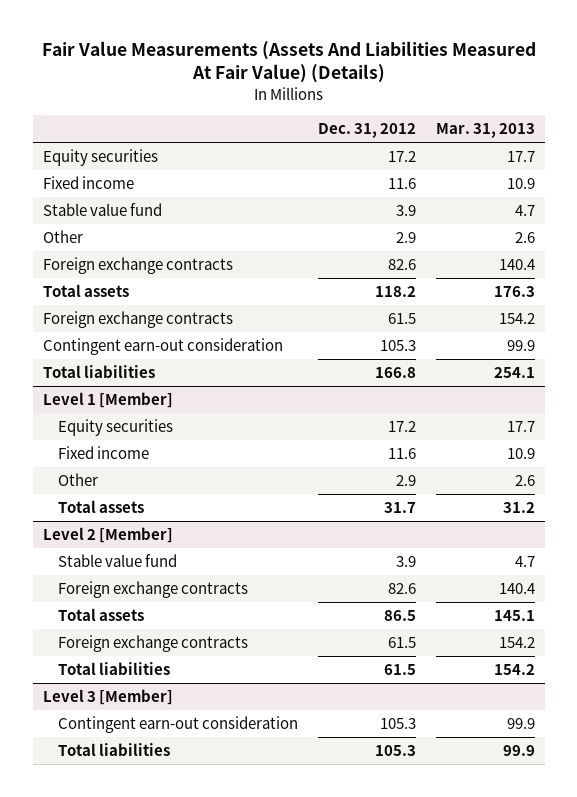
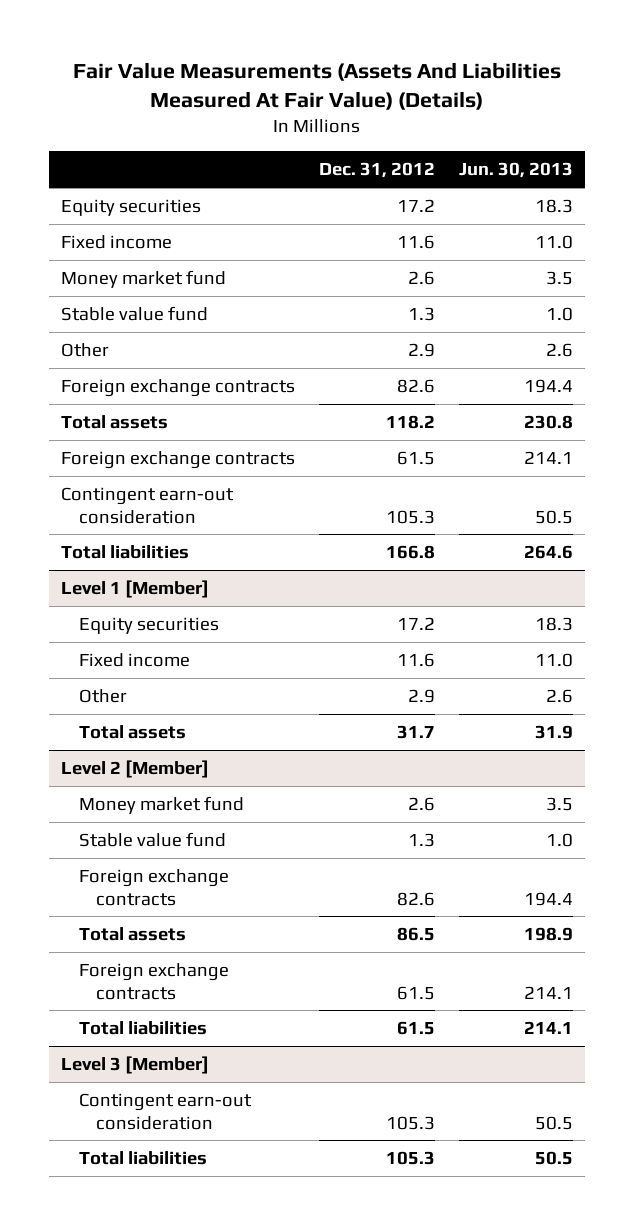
[435,122,535,138] Mar. 31, 2013 -> none
none -> [459,162,574,179] Jun. 30, 2013
none -> [61,270,227,289] Money market fund
[396,205,417,217] 3.9 -> [408,307,436,322] 1.3
none -> [78,796,244,815] Money market fund
[396,556,417,568] 3.9 -> [408,833,436,848] 1.3

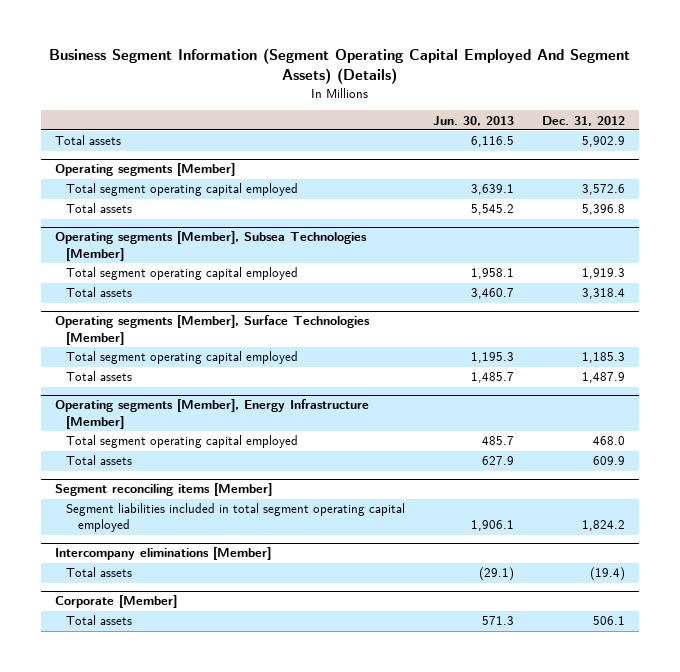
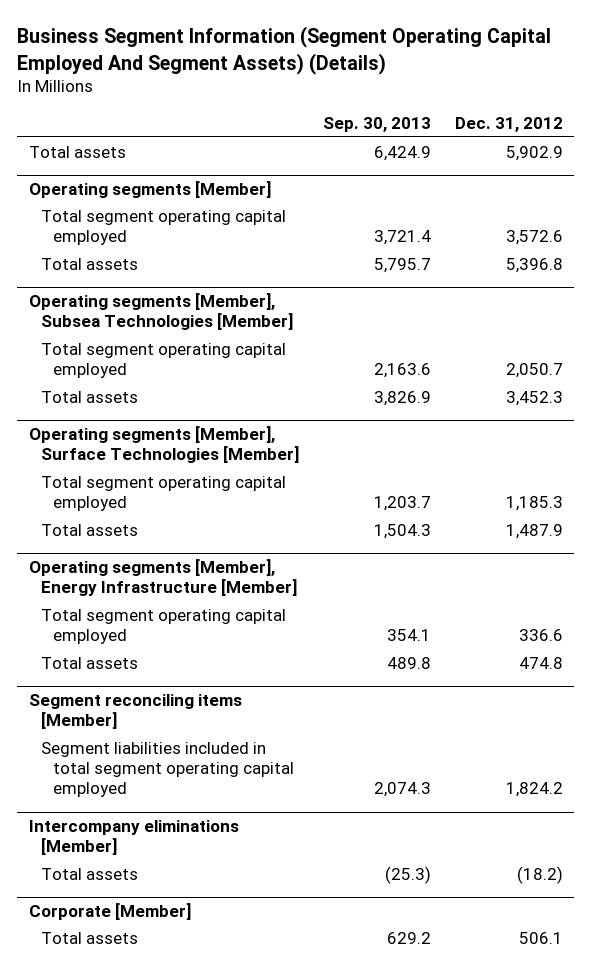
[433,115,515,126] Jun. 30, 2013 -> none
none -> [322,116,431,132] Sep. 30, 2013
[582,268,626,280] 1,919.3 -> [505,362,563,378] 2,050.7
[582,288,626,300] 3,318.4 -> [505,390,563,406] 3,452.3
[593,436,626,446] 468.0 -> [518,628,563,641] 336.6
[593,456,626,466] 609.9 -> [518,656,563,669] 474.8
[590,567,626,582] (19.4) -> [516,865,563,884] (18.2)

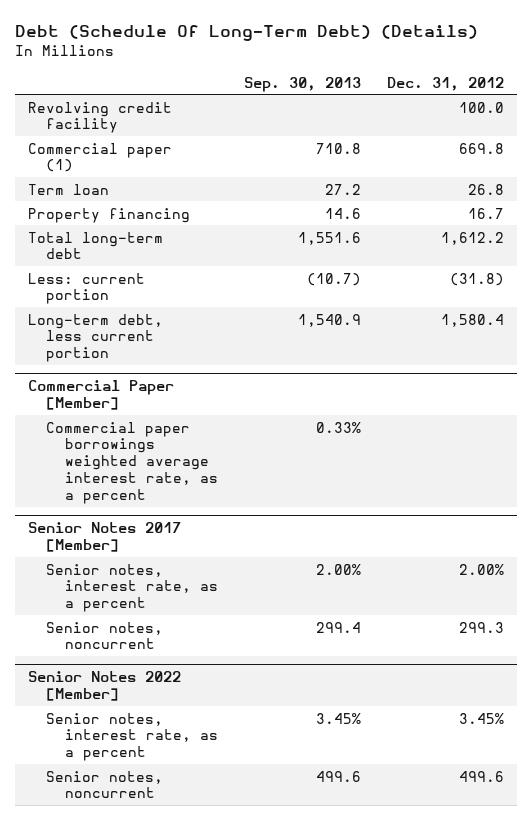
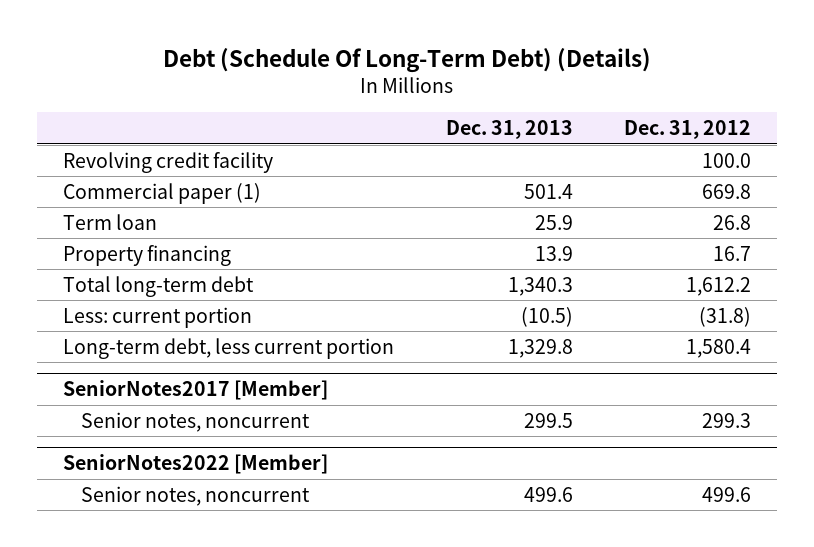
[243,76,361,92] Sep. 30, 2013 -> none
none -> [445,120,573,140] Dec. 31, 2013
[27,379,174,410] Commercial Paper [Member] -> none
[46,421,218,504] Commercial paper borrowings weighted average interest rate, as a percent -> none
[27,521,181,552] Senior Notes 2017 [Member] -> none
[46,563,218,613] Senior notes, interest rate, as a percent -> none
none -> [62,380,328,401] SeniorNotes2017 [Member]
[27,670,181,701] Senior Notes 2022 [Member] -> none
[46,712,218,762] Senior notes, interest rate, as a percent -> none
none -> [62,454,328,475] SeniorNotes2022 [Member]

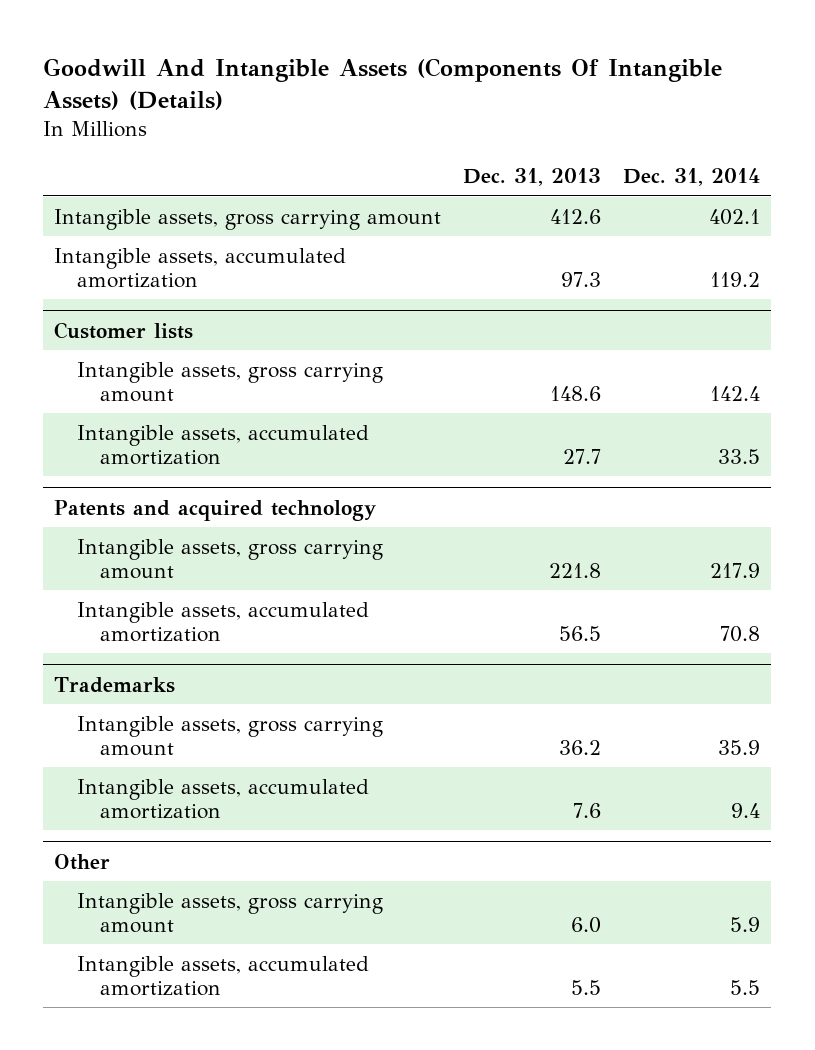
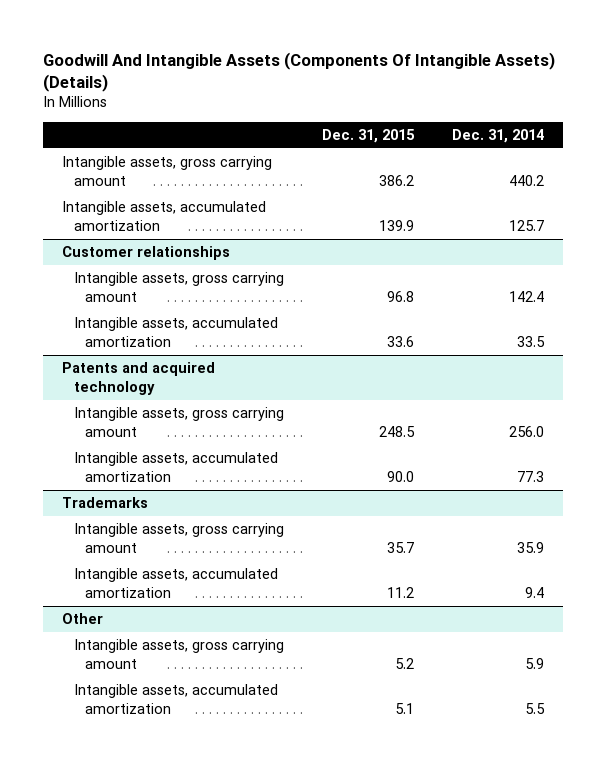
[463,168,602,187] Dec. 31, 2013 -> none
none -> [321,128,415,143] Dec. 31, 2015
[709,208,761,225] 402.1 -> [508,174,544,186] 440.2
[710,271,761,287] 119.2 -> [508,219,544,231] 125.7
[54,321,194,339] Customer lists -> [62,246,231,261] Customer relationships
[710,562,761,578] 217.9 -> [508,425,544,437] 256.0
[720,625,761,642] 70.8 -> [516,470,544,482] 77.3

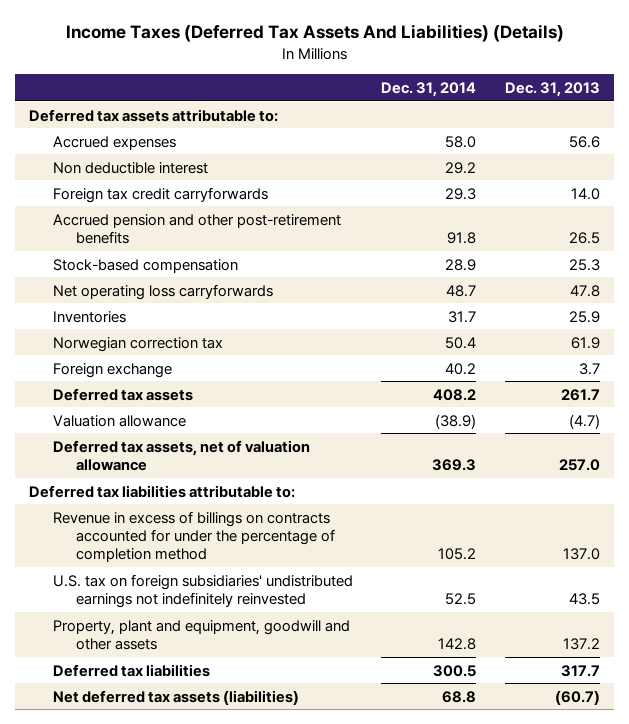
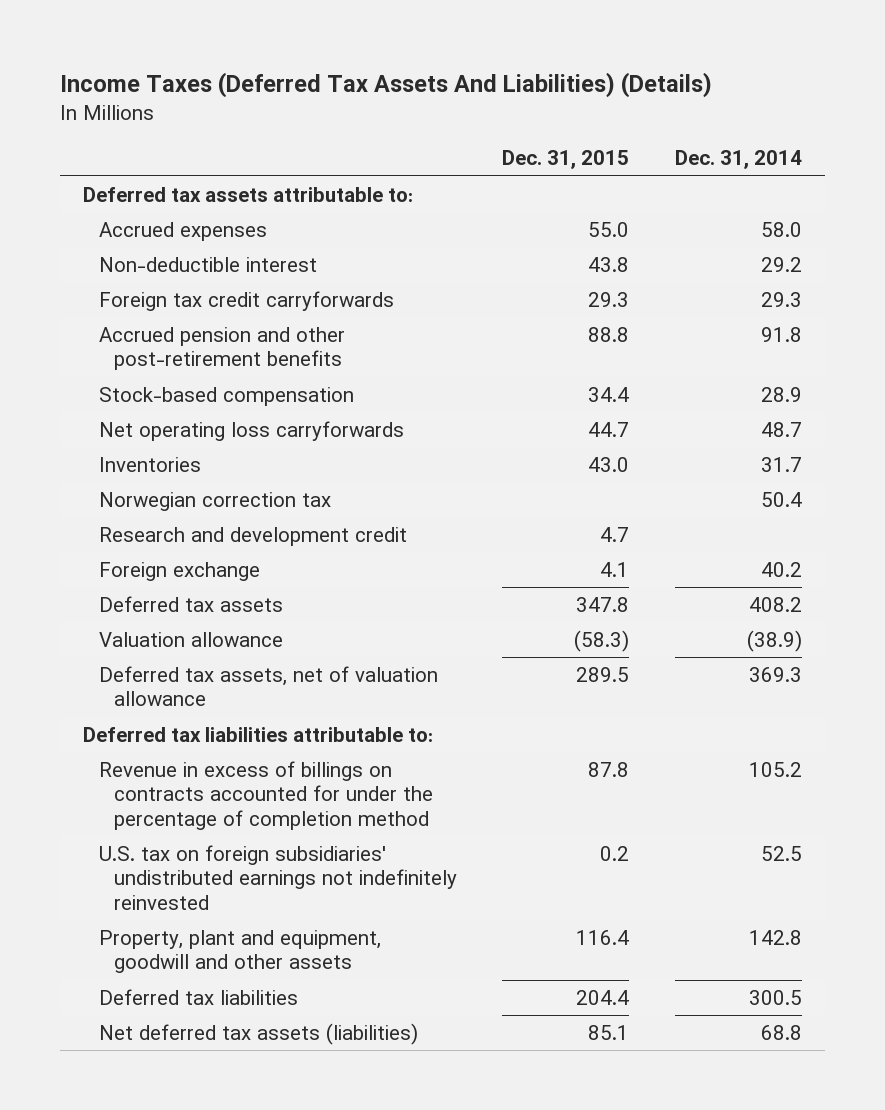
[504,81,600,97] Dec. 31, 2013 -> none
none -> [502,150,630,170] Dec. 31, 2015
[52,161,208,174] Non deductible interest -> [98,257,317,273] Non-deductible interest
none -> [98,527,407,547] Research and development credit

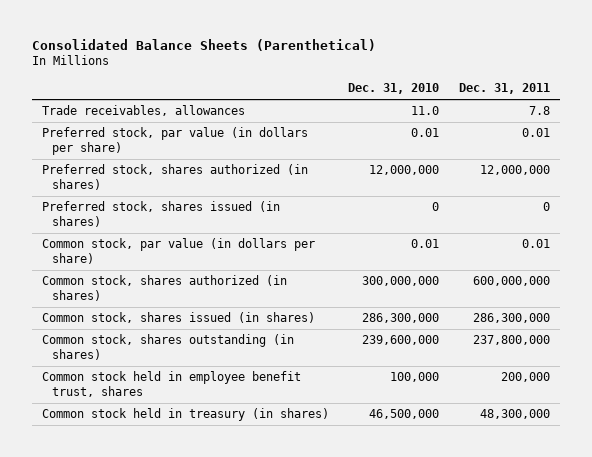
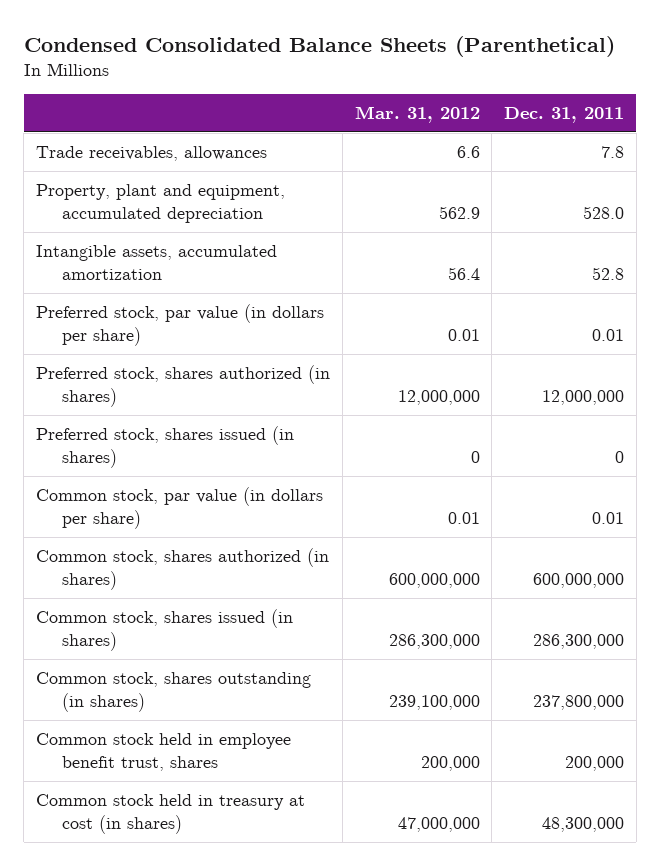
[32,39,377,52] Consolidated Balance Sheets (Parenthetical) -> [23,35,615,57] Condensed Consolidated Balance Sheets (Parenthetical)
[348,83,440,95] Dec. 31, 2010 -> none
none -> [354,105,480,123] Mar. 31, 2012
none -> [36,183,286,224] Property, plant and equipment, accumulated depreciation
none -> [36,244,278,281] Intangible assets, accumulated amortization
[42,408,330,422] Common stock held in treasury (in shares) -> [36,793,306,835] Common stock held in treasury at cost (in shares)

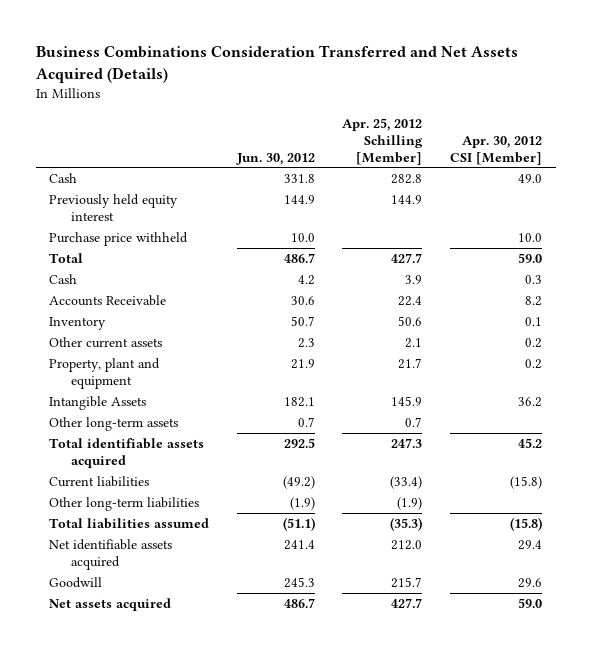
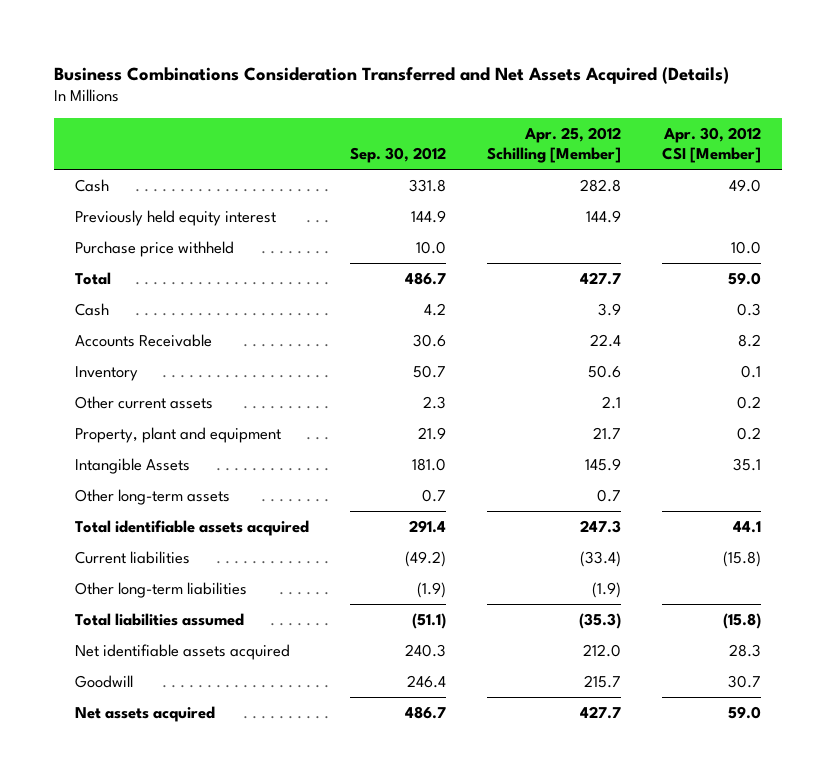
[235,152,315,165] Jun. 30, 2012 -> none
none -> [350,146,447,163] Sep. 30, 2012
[517,397,542,408] 36.2 -> [733,457,762,471] 35.1
[517,438,542,449] 45.2 -> [733,520,762,533] 44.1
[517,540,542,551] 29.4 -> [729,643,762,657] 28.3
[517,578,542,589] 29.6 -> [728,674,762,688] 30.7

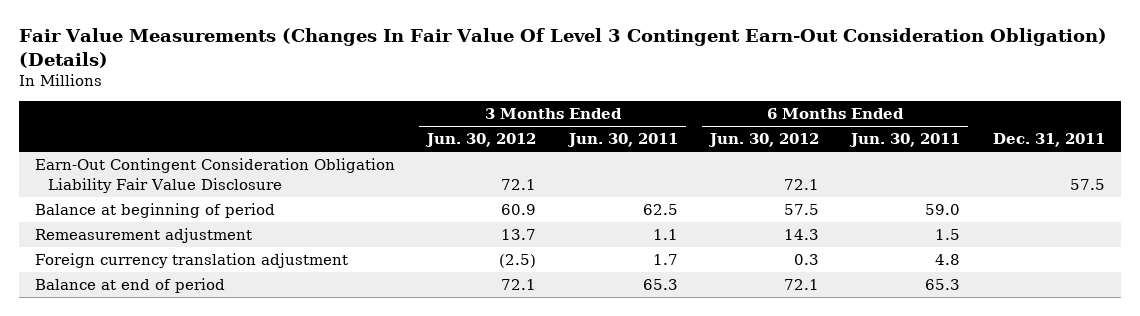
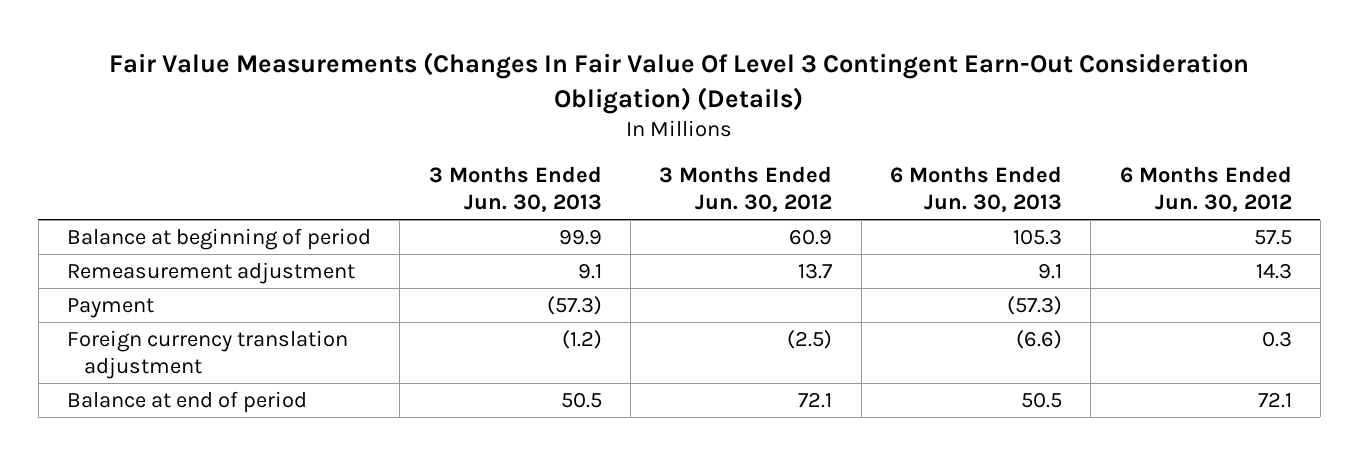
[566,133,678,148] Jun. 30, 2011 -> none
[849,133,961,148] Jun. 30, 2011 -> none
[992,133,1105,148] Dec. 31, 2011 -> none
none -> [428,166,602,213] 3 Months Ended Jun. 30, 2013
none -> [889,166,1062,213] 6 Months Ended Jun. 30, 2013
[35,157,396,193] Earn-Out Contingent Consideration Obligation Liability Fair Value Disclosure -> none
none -> [67,297,155,318] Payment

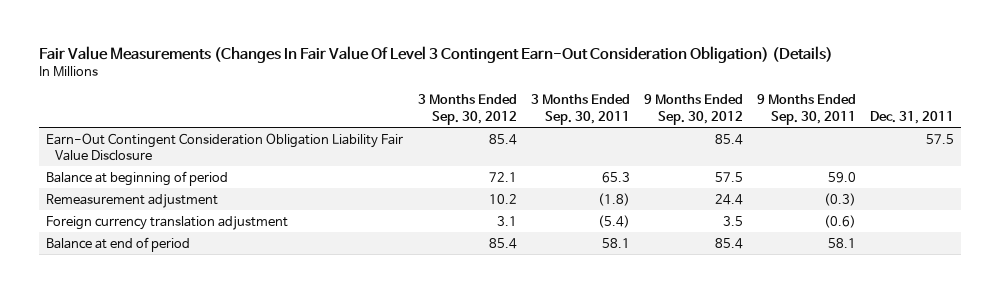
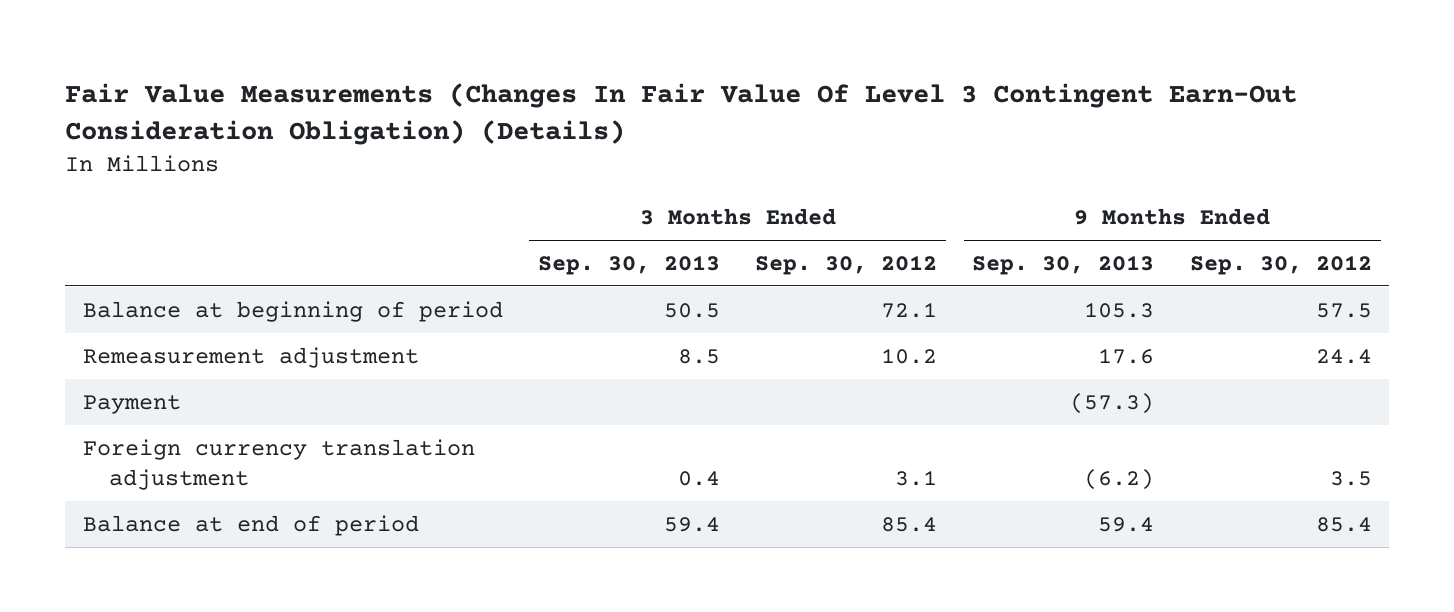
[530,94,630,125] 3 Months Ended Sep. 30, 2011 -> none
[756,94,856,125] 9 Months Ended Sep. 30, 2011 -> none
[870,110,955,124] Dec. 31, 2011 -> none
none -> [537,254,720,275] Sep. 30, 2013
none -> [972,254,1155,275] Sep. 30, 2013
[46,132,404,161] Earn-Out Contingent Consideration Obligation Liability Fair Value Disclosure -> none
none -> [82,394,181,414] Payment

